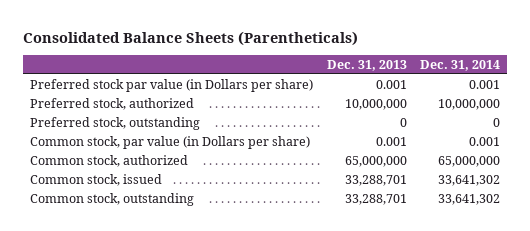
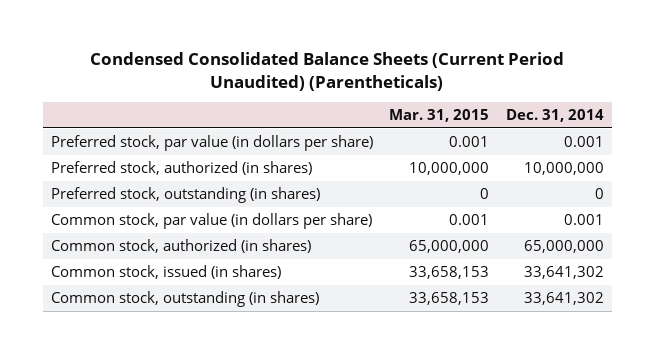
[23,30,359,46] Consolidated Balance Sheets (Parentheticals) -> [90,52,565,91] Condensed Consolidated Balance Sheets (Current Period Unaudited) (Parentheticals)
[326,59,407,71] Dec. 31, 2013 -> none
none -> [389,109,490,123] Mar. 31, 2015
[30,78,314,92] Preferred stock par value (in Dollars per share) -> [50,135,373,152] Preferred stock, par value (in dollars per share)
[30,97,195,110] Preferred stock, authorized -> [50,161,312,176] Preferred stock, authorized (in shares)
[30,116,201,130] Preferred stock, outstanding -> [50,187,320,204] Preferred stock, outstanding (in shares)
[30,135,311,149] Common stock, par value (in Dollars per share) -> [50,213,372,230] Common stock, par value (in dollars per share)
[30,154,189,167] Common stock, authorized -> [50,239,311,254] Common stock, authorized (in shares)
[30,173,163,186] Common stock, issued -> [50,265,281,280] Common stock, issued (in shares)
[30,192,195,206] Common stock, outstanding -> [50,291,319,308] Common stock, outstanding (in shares)

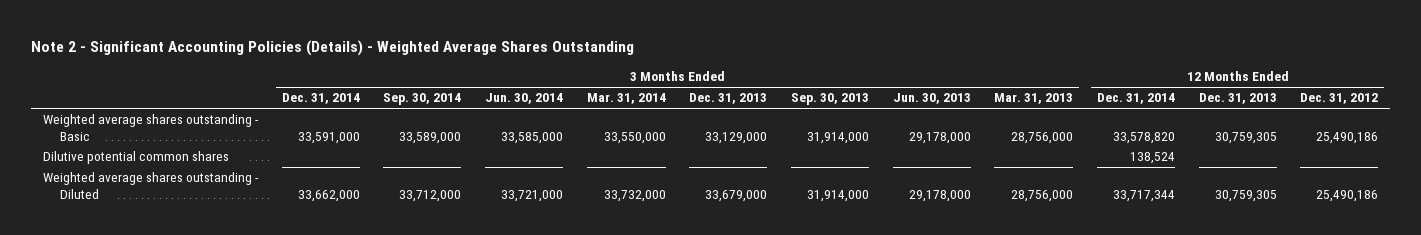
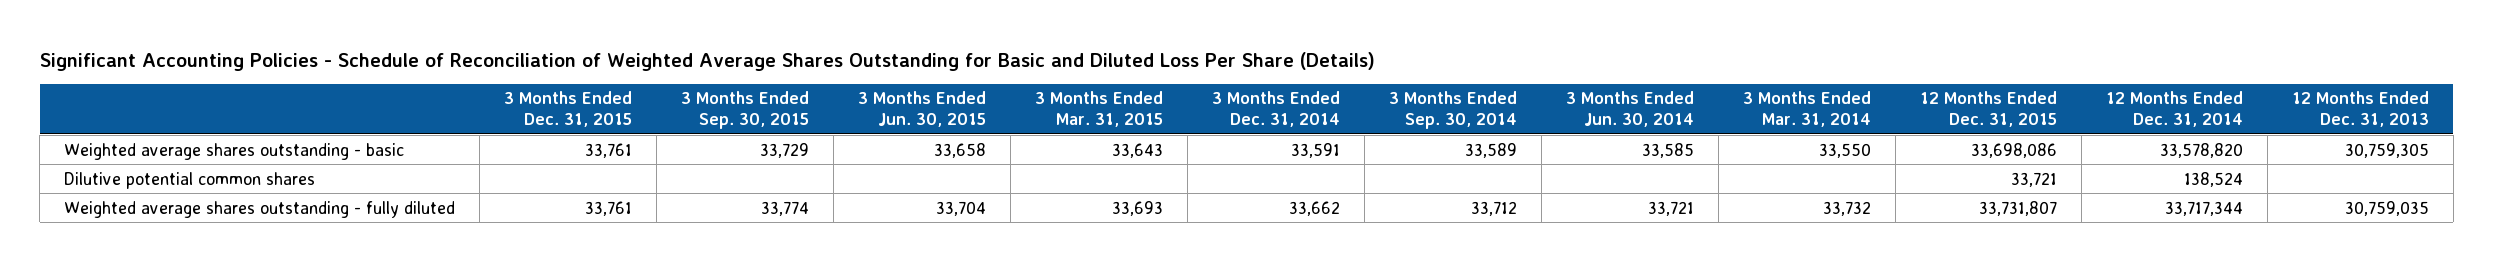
[31,40,635,57] Note 2 - Significant Accounting Policies (Details) - Weighted Average Shares Outstanding -> [39,51,1375,71] Significant Accounting Policies - Schedule of Reconciliation of Weighted Average Shares Outstanding for Basic and Diluted Loss Per Share (Details)
[689,93,768,105] Dec. 31, 2013 -> none
[791,93,870,106] Sep. 30, 2013 -> none
[892,93,971,105] Jun. 30, 2013 -> none
[994,93,1074,105] Mar. 31, 2013 -> none
[1300,93,1379,105] Dec. 31, 2012 -> none
none -> [504,91,633,127] 3 Months Ended Dec. 31, 2015
none -> [681,91,810,129] 3 Months Ended Sep. 30, 2015
none -> [857,91,986,127] 3 Months Ended Jun. 30, 2015
none -> [1034,91,1163,127] 3 Months Ended Mar. 31, 2015
none -> [1919,91,2057,127] 12 Months Ended Dec. 31, 2015
[43,114,260,141] Weighted average shares outstanding - Basic -> [64,142,405,160] Weighted average shares outstanding - basic
[297,131,360,144] 33,591,000 -> [1290,142,1340,158] 33,591
[399,131,462,144] 33,589,000 -> [1464,142,1517,158] 33,589
[501,131,564,144] 33,585,000 -> [1641,142,1694,158] 33,585
[603,131,666,144] 33,550,000 -> [1818,142,1871,158] 33,550
[43,172,260,199] Weighted average shares outstanding - Diluted -> [64,200,456,218] Weighted average shares outstanding - fully diluted
[297,189,360,202] 33,662,000 -> [1288,200,1340,216] 33,662
[399,189,462,202] 33,712,000 -> [1470,200,1517,216] 33,712
[501,189,564,202] 33,721,000 -> [1647,200,1694,216] 33,721
[603,189,666,202] 33,732,000 -> [1822,200,1871,216] 33,732
[1214,189,1277,202] 30,759,305 -> [2344,200,2429,216] 30,759,035

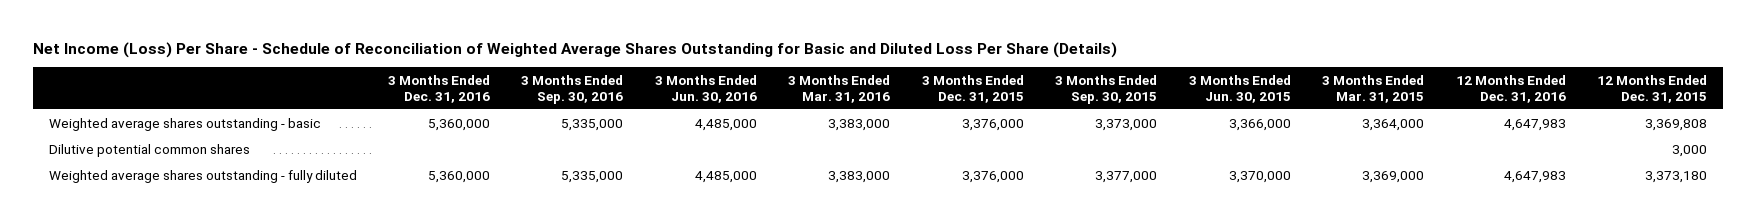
[39,51,1375,71] Significant Accounting Policies - Schedule of Reconciliation of Weighted Average Shares Outstanding for Basic and Diluted Loss Per Share (Details) -> [32,41,1117,58] Net Income (Loss) Per Share - Schedule of Reconciliation of Weighted Average Shares Outstanding for Basic and Diluted Loss Per Share (Details)
[1211,91,1340,127] 3 Months Ended Dec. 31, 2014 -> none
[1388,91,1517,129] 3 Months Ended Sep. 30, 2014 -> none
[1565,91,1694,127] 3 Months Ended Jun. 30, 2014 -> none
[1742,91,1871,127] 3 Months Ended Mar. 31, 2014 -> none
[2105,91,2243,127] 12 Months Ended Dec. 31, 2014 -> none
[2291,91,2429,127] 12 Months Ended Dec. 31, 2013 -> none
none -> [388,74,491,103] 3 Months Ended Dec. 31, 2016
none -> [521,74,624,104] 3 Months Ended Sep. 30, 2016
none -> [654,74,757,103] 3 Months Ended Jun. 30, 2016
none -> [788,74,891,103] 3 Months Ended Mar. 31, 2016
none -> [1455,74,1566,103] 12 Months Ended Dec. 31, 2016
[585,142,633,158] 33,761 -> [961,118,1024,131] 3,376,000
[760,142,810,158] 33,729 -> [1095,118,1158,131] 3,373,000
[933,142,986,158] 33,658 -> [1228,118,1291,131] 3,366,000
[1111,142,1163,158] 33,643 -> [1362,118,1425,131] 3,364,000
[1970,142,2057,158] 33,698,086 -> [1645,118,1708,131] 3,369,808
[2010,171,2057,187] 33,721 -> [1672,144,1708,157] 3,000
[585,200,633,216] 33,761 -> [961,170,1024,183] 3,376,000
[761,200,810,216] 33,774 -> [1095,170,1158,183] 3,377,000
[935,200,986,216] 33,704 -> [1228,170,1291,183] 3,370,000
[1111,200,1163,216] 33,693 -> [1362,170,1425,183] 3,369,000
[1978,200,2057,216] 33,731,807 -> [1645,170,1708,183] 3,373,180

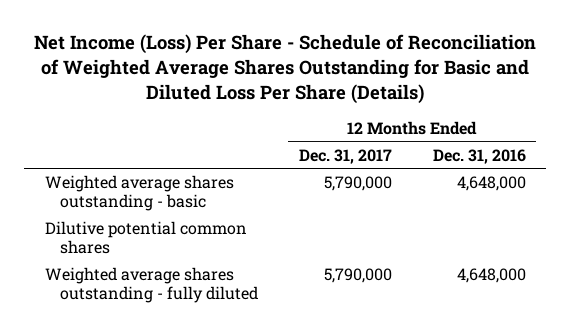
[388,74,491,103] 3 Months Ended Dec. 31, 2016 -> none
[521,74,624,104] 3 Months Ended Sep. 30, 2016 -> none
[654,74,757,103] 3 Months Ended Jun. 30, 2016 -> none
[788,74,891,103] 3 Months Ended Mar. 31, 2016 -> none
[921,74,1024,103] 3 Months Ended Dec. 31, 2015 -> none
[1055,74,1158,104] 3 Months Ended Sep. 30, 2015 -> none
[1188,74,1291,103] 3 Months Ended Jun. 30, 2015 -> none
[1322,74,1425,103] 3 Months Ended Mar. 31, 2015 -> none
[1597,74,1708,103] 12 Months Ended Dec. 31, 2015 -> none
none -> [298,148,392,164] Dec. 31, 2017
[1503,118,1566,131] 4,647,983 -> [456,176,526,192] 4,648,000
[1503,170,1566,183] 4,647,983 -> [456,268,526,284] 4,648,000

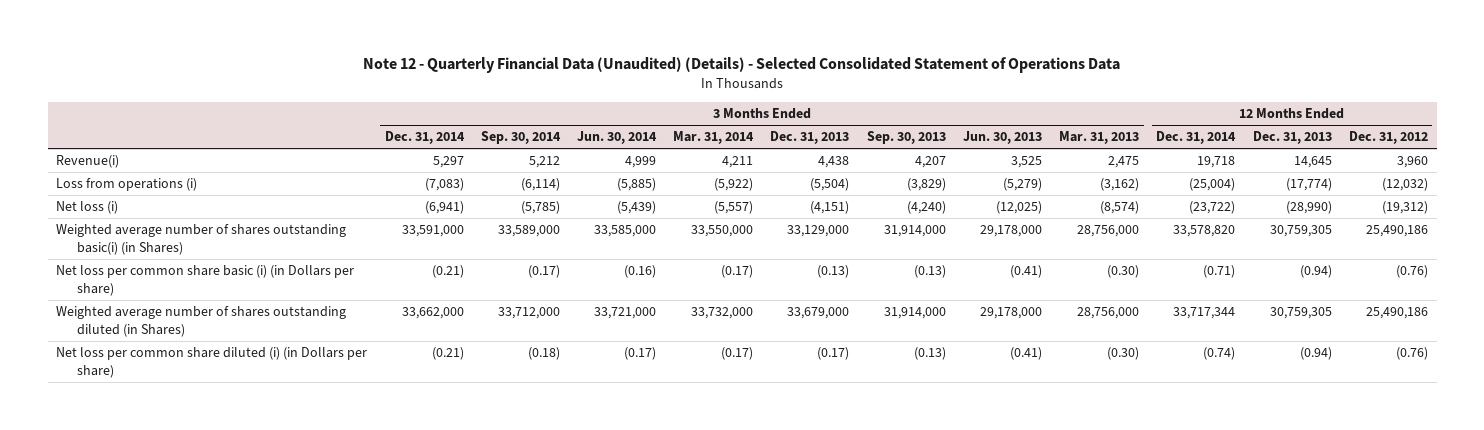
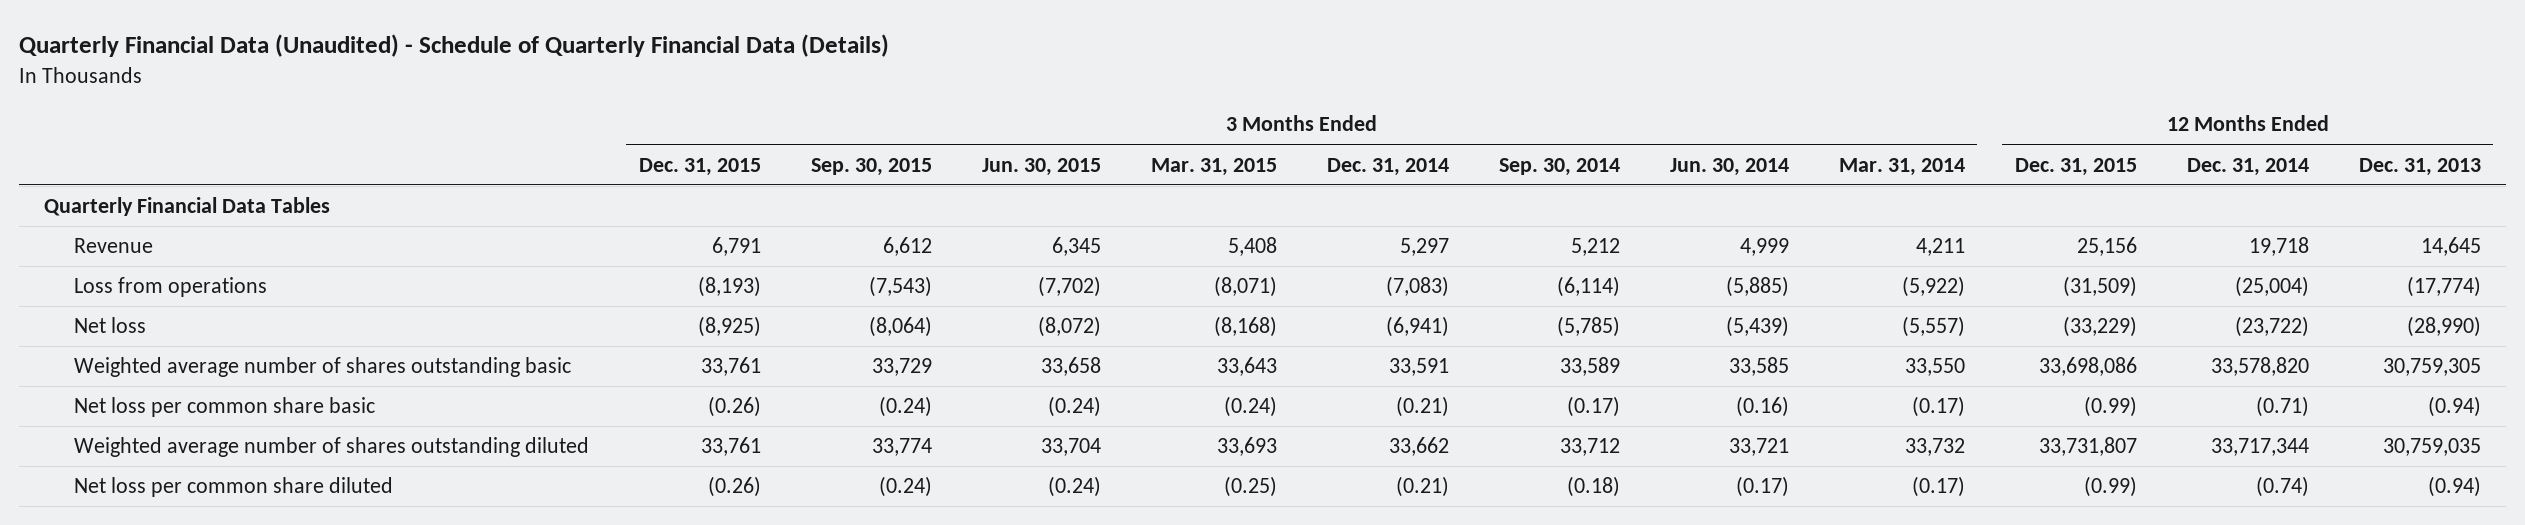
[363,57,1121,74] Note 12 - Quarterly Financial Data (Unaudited) (Details) - Selected Consolidated Statement of Operations Data -> [19,34,890,58] Quarterly Financial Data (Unaudited) - Schedule of Quarterly Financial Data (Details)
[770,131,850,145] Dec. 31, 2013 -> none
[866,131,946,145] Sep. 30, 2013 -> none
[962,131,1042,145] Jun. 30, 2013 -> none
[1059,131,1140,145] Mar. 31, 2013 -> none
[1348,131,1428,145] Dec. 31, 2012 -> none
none -> [638,157,761,176] Dec. 31, 2015
none -> [810,157,932,176] Sep. 30, 2015
none -> [981,157,1101,176] Jun. 30, 2015
none -> [1150,157,1277,176] Mar. 31, 2015
none -> [2014,157,2137,176] Dec. 31, 2015
none -> [44,197,331,217] Quarterly Financial Data Tables
[56,155,120,169] Revenue(i) -> [73,238,153,254] Revenue
[56,178,198,192] Loss from operations (i) -> [73,277,267,298] Loss from operations
[56,201,119,215] Net loss (i) -> [73,317,146,334] Net loss
[56,224,347,256] Weighted average number of shares outstanding basic(i) (in Shares) -> [73,357,571,378] Weighted average number of shares outstanding basic
[401,225,464,238] 33,591,000 -> [1388,358,1449,377] 33,591
[497,225,560,238] 33,589,000 -> [1559,357,1620,377] 33,589
[593,225,656,238] 33,585,000 -> [1728,357,1789,377] 33,585
[691,225,754,238] 33,550,000 -> [1904,358,1965,377] 33,550
[56,265,355,297] Net loss per common share basic (i) (in Dollars per share) -> [73,397,375,418] Net loss per common share basic
[56,306,347,338] Weighted average number of shares outstanding diluted (in Shares) -> [73,437,589,458] Weighted average number of shares outstanding diluted
[401,307,464,320] 33,662,000 -> [1388,437,1449,457] 33,662
[497,307,560,320] 33,712,000 -> [1559,438,1620,457] 33,712
[593,307,656,320] 33,721,000 -> [1728,438,1789,457] 33,721
[691,307,754,320] 33,732,000 -> [1904,438,1965,457] 33,732
[1269,307,1332,320] 30,759,305 -> [2382,438,2481,457] 30,759,035
[56,347,368,379] Net loss per common share diluted (i) (in Dollars per share) -> [73,477,393,498] Net loss per common share diluted

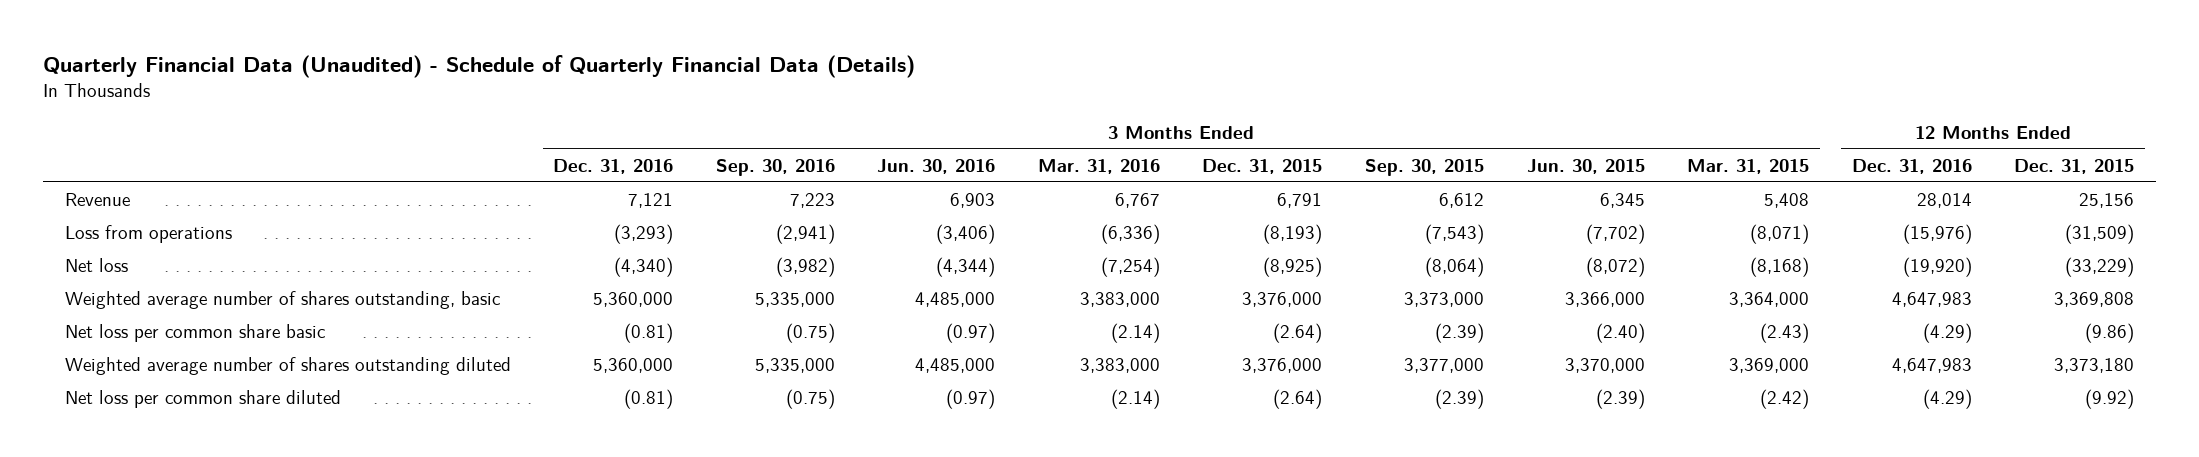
[1326,157,1449,176] Dec. 31, 2014 -> none
[1498,157,1620,176] Sep. 30, 2014 -> none
[1669,157,1789,176] Jun. 30, 2014 -> none
[1838,157,1965,176] Mar. 31, 2014 -> none
[2186,157,2309,176] Dec. 31, 2014 -> none
[2358,157,2481,176] Dec. 31, 2013 -> none
none -> [553,158,674,174] Dec. 31, 2016
none -> [715,158,835,176] Sep. 30, 2016
none -> [877,158,996,174] Jun. 30, 2016
none -> [1037,158,1160,174] Mar. 31, 2016
none -> [1851,158,1972,174] Dec. 31, 2016
[44,197,331,217] Quarterly Financial Data Tables -> none
[73,357,571,378] Weighted average number of shares outstanding basic -> [64,290,500,309] Weighted average number of shares outstanding, basic
[700,357,761,377] 33,761 -> [1242,291,1323,307] 3,376,000
[871,358,932,377] 33,729 -> [1404,291,1485,307] 3,373,000
[1040,357,1101,377] 33,658 -> [1564,291,1645,307] 3,366,000
[1216,357,1277,377] 33,643 -> [1729,291,1810,307] 3,364,000
[2038,357,2137,377] 33,698,086 -> [2054,291,2135,307] 3,369,808
[707,396,761,418] (0.26) -> [1273,322,1323,343] (2.64)
[878,396,932,418] (0.24) -> [1435,322,1485,343] (2.39)
[1047,396,1101,418] (0.24) -> [1595,322,1645,343] (2.40)
[1223,396,1277,418] (0.24) -> [1760,322,1810,343] (2.43)
[2083,396,2137,418] (0.99) -> [2085,322,2135,343] (9.86)
[700,437,761,457] 33,761 -> [1242,357,1323,373] 3,376,000
[871,438,932,457] 33,774 -> [1404,357,1485,373] 3,377,000
[1040,438,1101,457] 33,704 -> [1564,357,1645,373] 3,370,000
[1216,437,1277,457] 33,693 -> [1729,357,1810,373] 3,369,000
[2038,437,2137,457] 33,731,807 -> [2054,357,2135,373] 3,373,180
[707,476,761,498] (0.26) -> [1273,388,1323,409] (2.64)
[878,476,932,498] (0.24) -> [1435,388,1485,409] (2.39)
[1047,476,1101,498] (0.24) -> [1595,388,1645,409] (2.39)
[1223,476,1277,498] (0.25) -> [1760,388,1810,409] (2.42)
[2083,476,2137,498] (0.99) -> [2085,388,2135,409] (9.92)

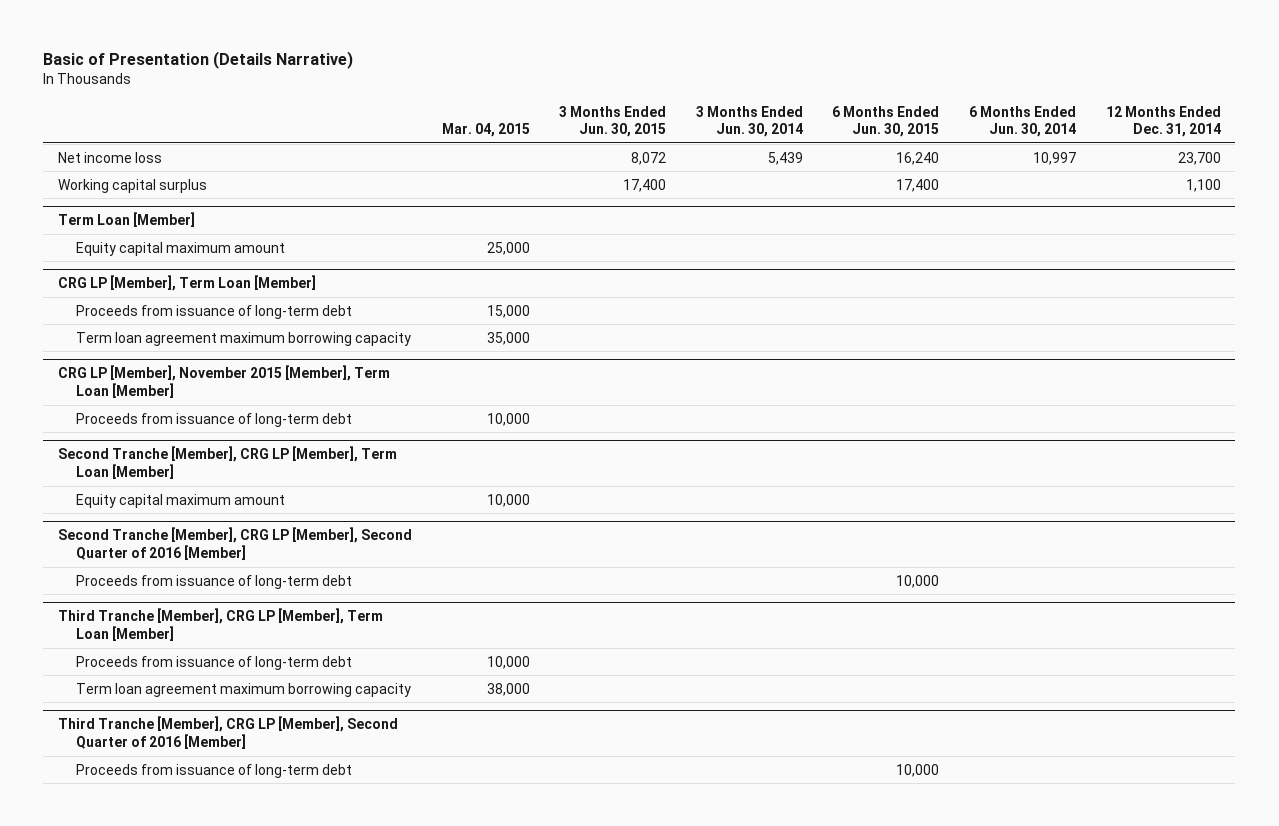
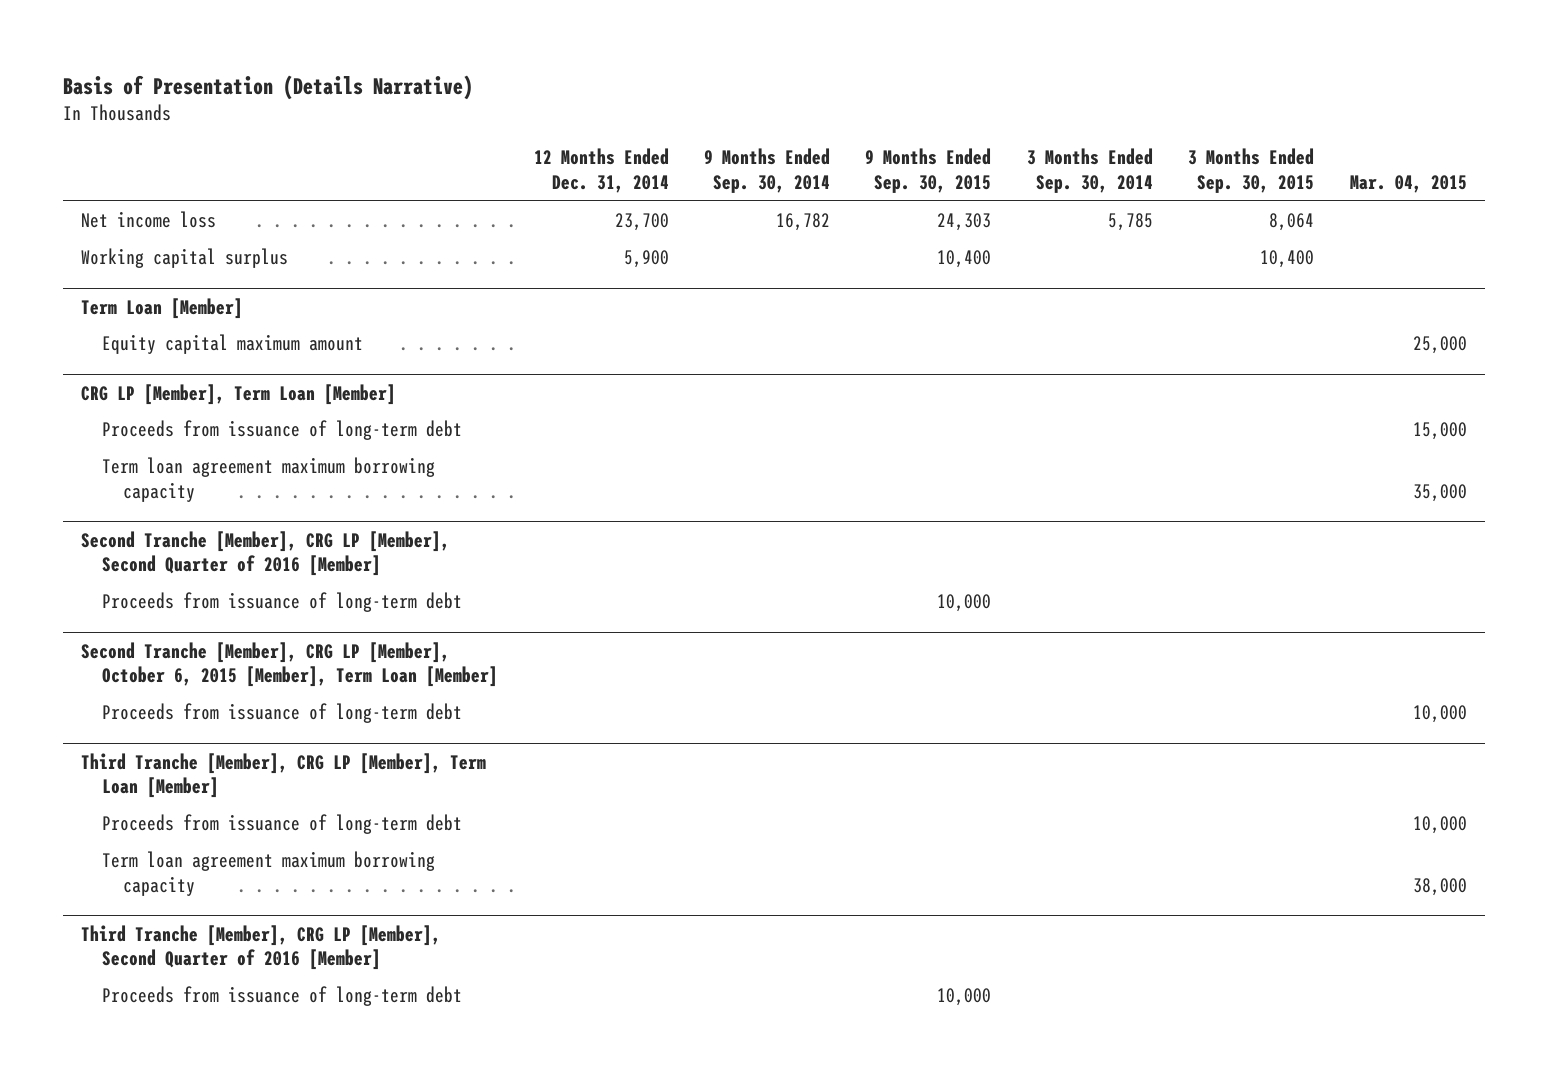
[43,51,354,70] Basic of Presentation (Details Narrative) -> [63,74,474,100] Basis of Presentation (Details Narrative)
[559,105,667,138] 3 Months Ended Jun. 30, 2015 -> none
[695,105,803,138] 3 Months Ended Jun. 30, 2014 -> none
[832,105,940,138] 6 Months Ended Jun. 30, 2015 -> none
[968,105,1076,138] 6 Months Ended Jun. 30, 2014 -> none
none -> [704,148,831,194] 9 Months Ended Sep. 30, 2014
none -> [865,148,992,194] 9 Months Ended Sep. 30, 2015
none -> [1026,148,1153,194] 3 Months Ended Sep. 30, 2014
none -> [1188,148,1315,194] 3 Months Ended Sep. 30, 2015
[1185,178,1221,192] 1,100 -> [623,250,669,269] 5,900
[58,365,391,398] CRG LP [Member], November 2015 [Member], Term Loan [Member] -> none
[75,412,352,427] Proceeds from issuance of long-term debt -> none
[58,446,398,479] Second Tranche [Member], CRG LP [Member], Term Loan [Member] -> none
[75,493,285,508] Equity capital maximum amount -> none
none -> [81,641,499,688] Second Tranche [Member], CRG LP [Member], October 6, 2015 [Member], Term Loan [Member]
none -> [102,703,463,724] Proceeds from issuance of long-term debt

